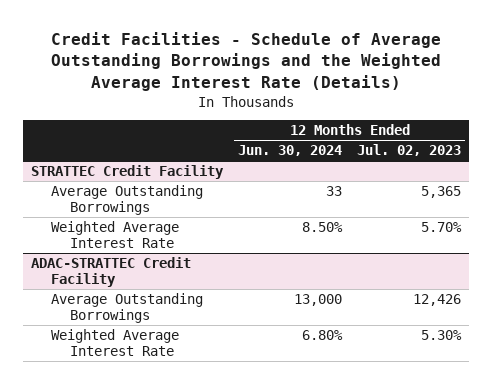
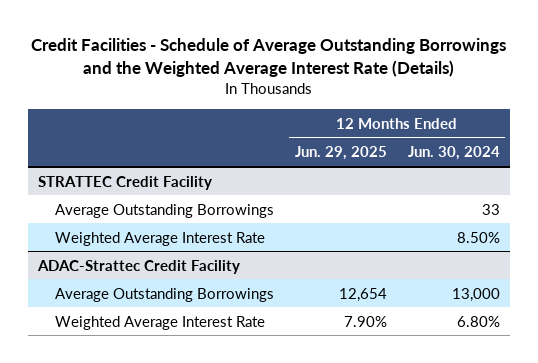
[357,144,462,157] Jul. 02, 2023 -> none
none -> [294,146,387,161] Jun. 29, 2025
[31,256,192,287] ADAC-STRATTEC Credit Facility -> [37,259,241,274] ADAC-Strattec Credit Facility

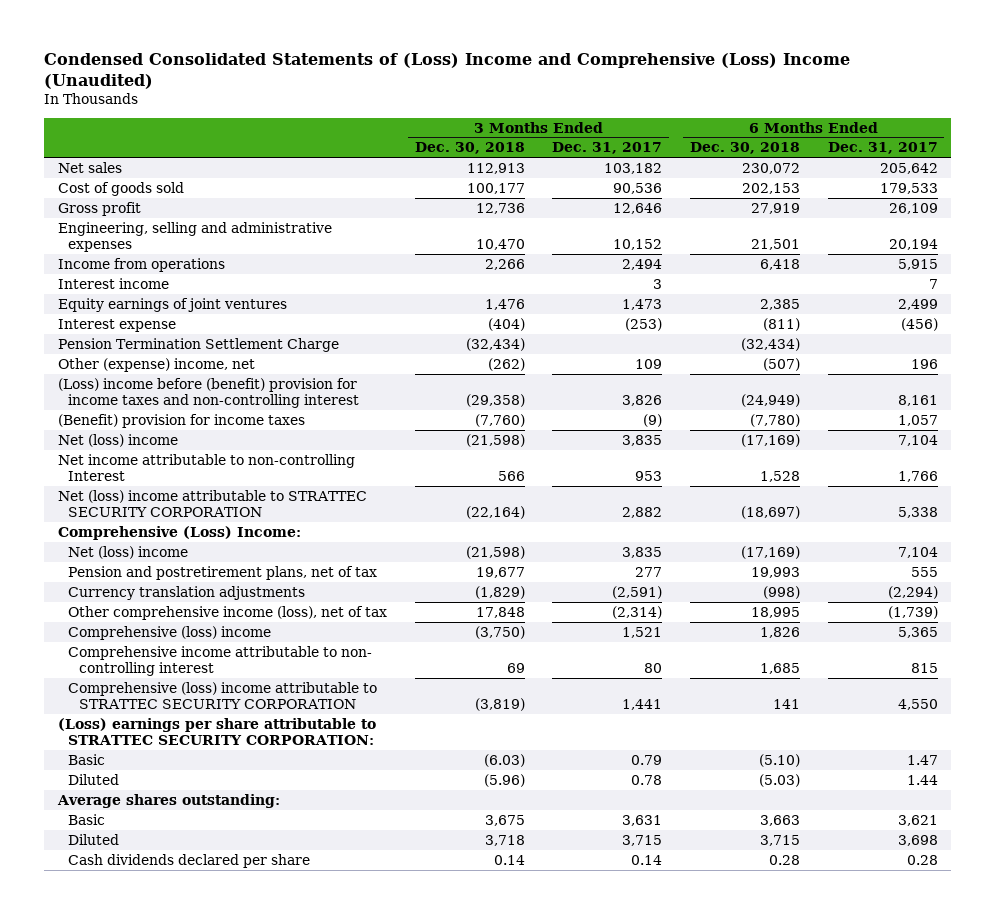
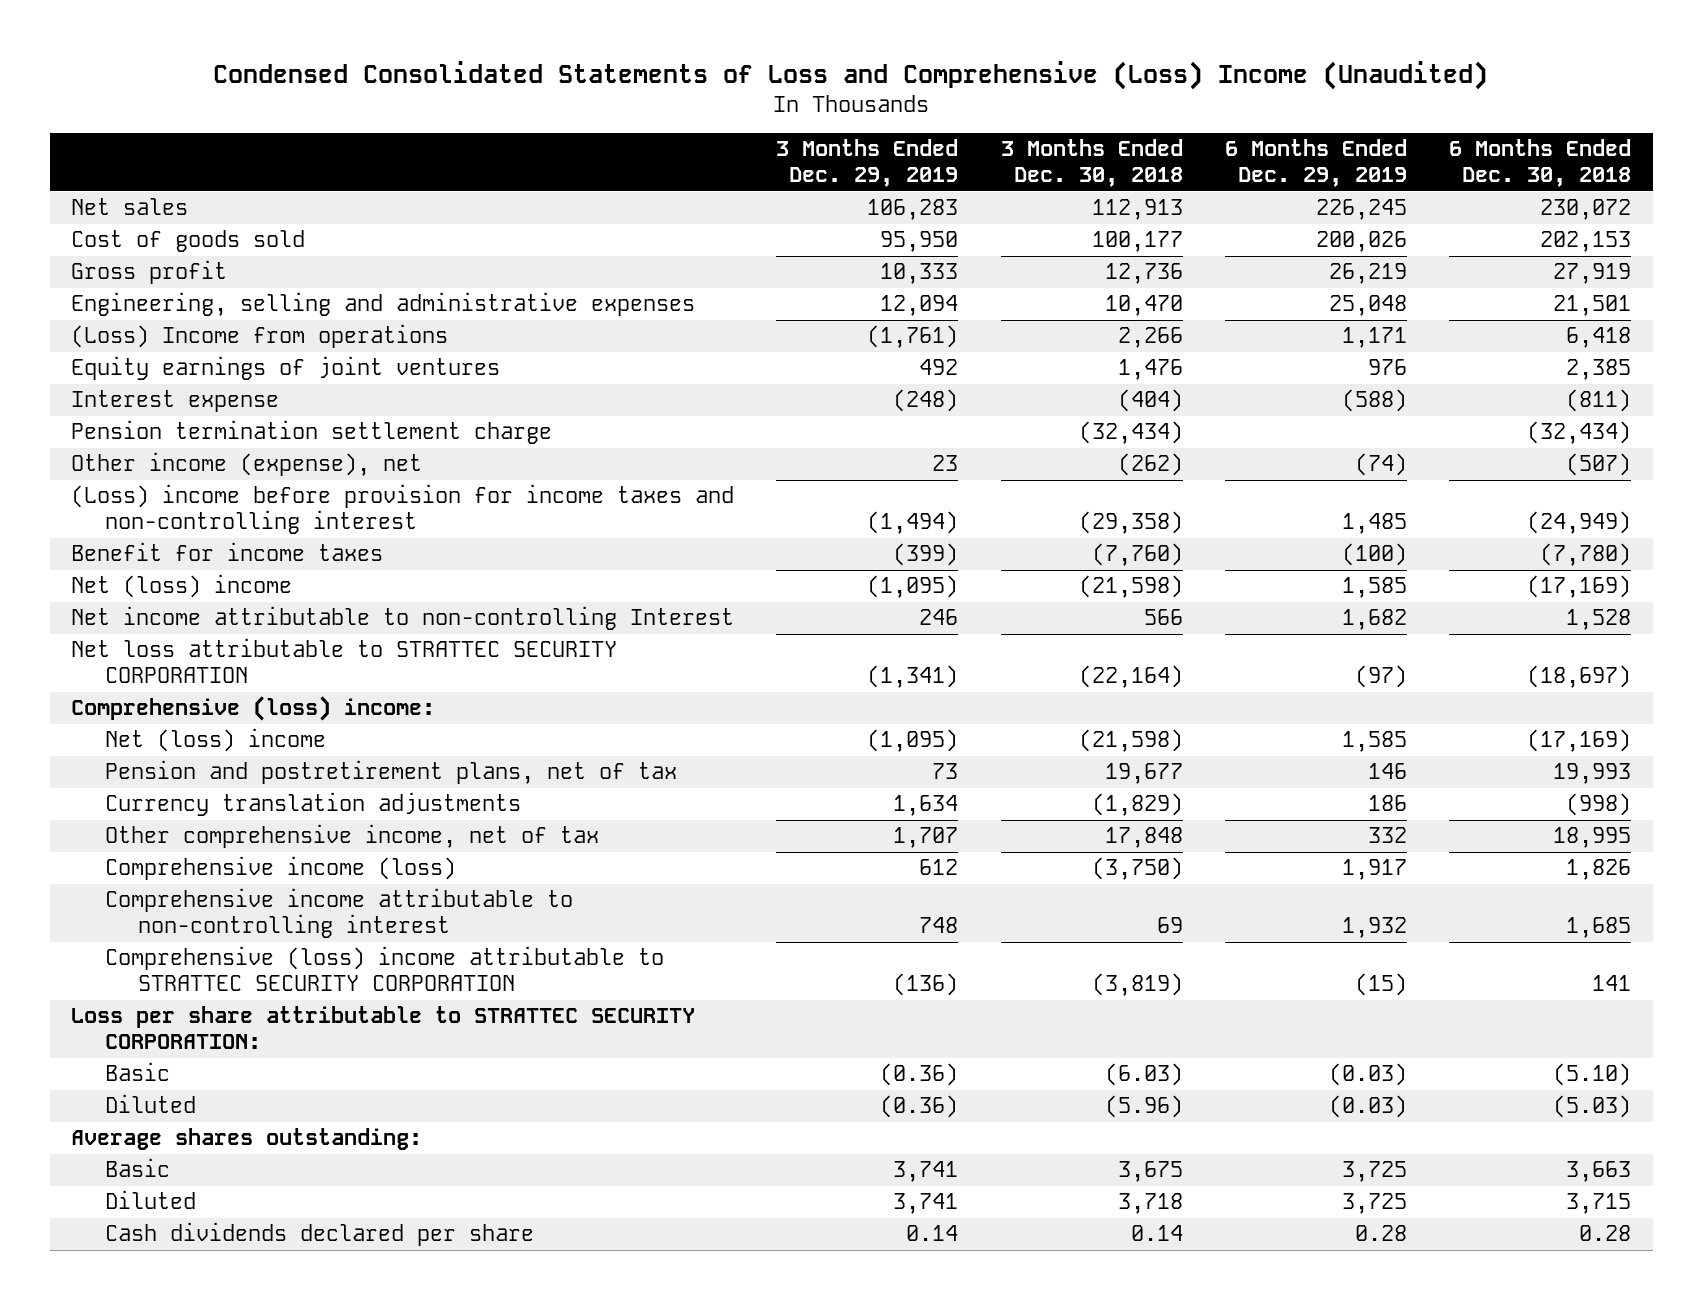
[44,53,851,90] Condensed Consolidated Statements of (Loss) Income and Comprehensive (Loss) Income (Unaudited) -> [213,60,1489,90] Condensed Consolidated Statements of Loss and Comprehensive (Loss) Income (Unaudited)
[552,142,663,155] Dec. 31, 2017 -> none
[827,142,938,155] Dec. 31, 2017 -> none
none -> [776,139,959,188] 3 Months Ended Dec. 29, 2019
none -> [1225,139,1408,188] 6 Months Ended Dec. 29, 2019
[57,277,169,289] Interest income -> none
[57,257,225,272] Income from operations -> [70,324,448,349] (Loss) Income from operations
[57,337,339,352] Pension Termination Settlement Charge -> [70,420,552,445] Pension termination settlement charge
[57,357,255,372] Other (expense) income, net -> [70,452,422,477] Other income (expense), net
[57,377,360,409] (Loss) income before (benefit) provision for income taxes and non-controlling interest -> [70,484,734,535] (Loss) income before provision for income taxes and non-controlling interest
[57,413,305,428] (Benefit) provision for income taxes -> [70,542,383,562] Benefit for income taxes
[57,489,367,518] Net (loss) income attributable to STRATTEC SECURITY CORPORATION -> [70,638,617,684] Net loss attributable to STRATTEC SECURITY CORPORATION
[57,525,301,540] Comprehensive (Loss) Income: -> [70,696,435,722] Comprehensive (loss) income:
[68,605,388,620] Other comprehensive income (loss), net of tax -> [104,824,599,849] Other comprehensive income, net of tax
[68,625,272,640] Comprehensive (loss) income -> [104,856,456,881] Comprehensive income (loss)
[68,645,373,677] Comprehensive income attributable to non- controlling interest -> [104,888,573,939] Comprehensive income attributable to non-controlling interest
[57,717,376,746] (Loss) earnings per share attributable to STRATTEC SECURITY CORPORATION: -> [70,1006,695,1050] Loss per share attributable to STRATTEC SECURITY CORPORATION:

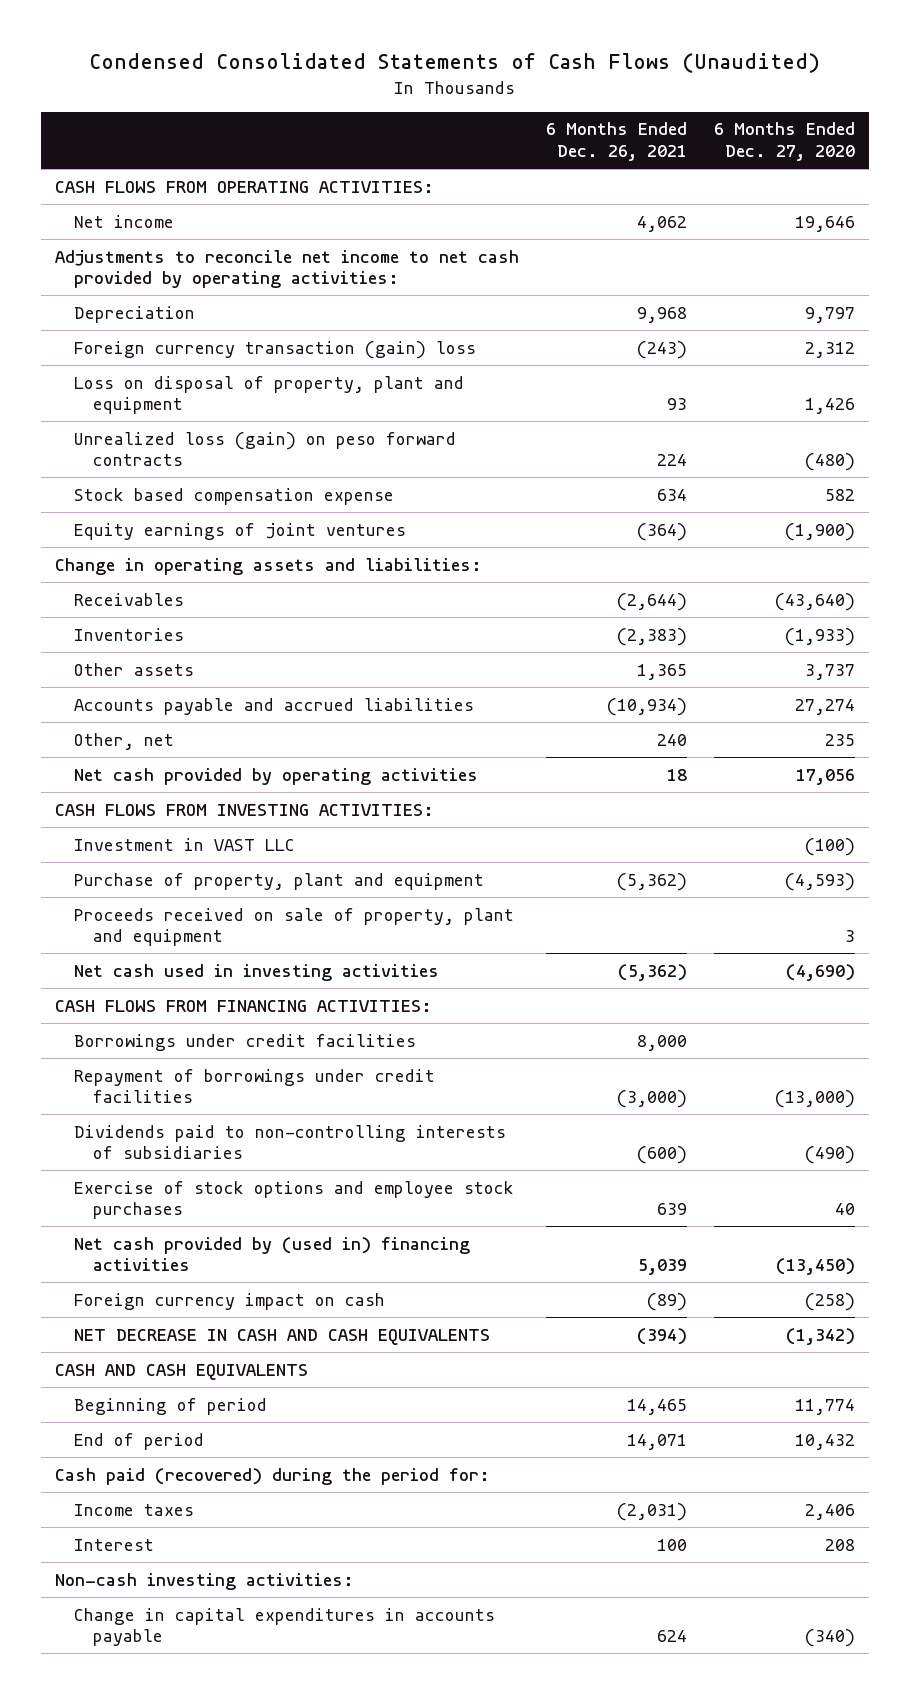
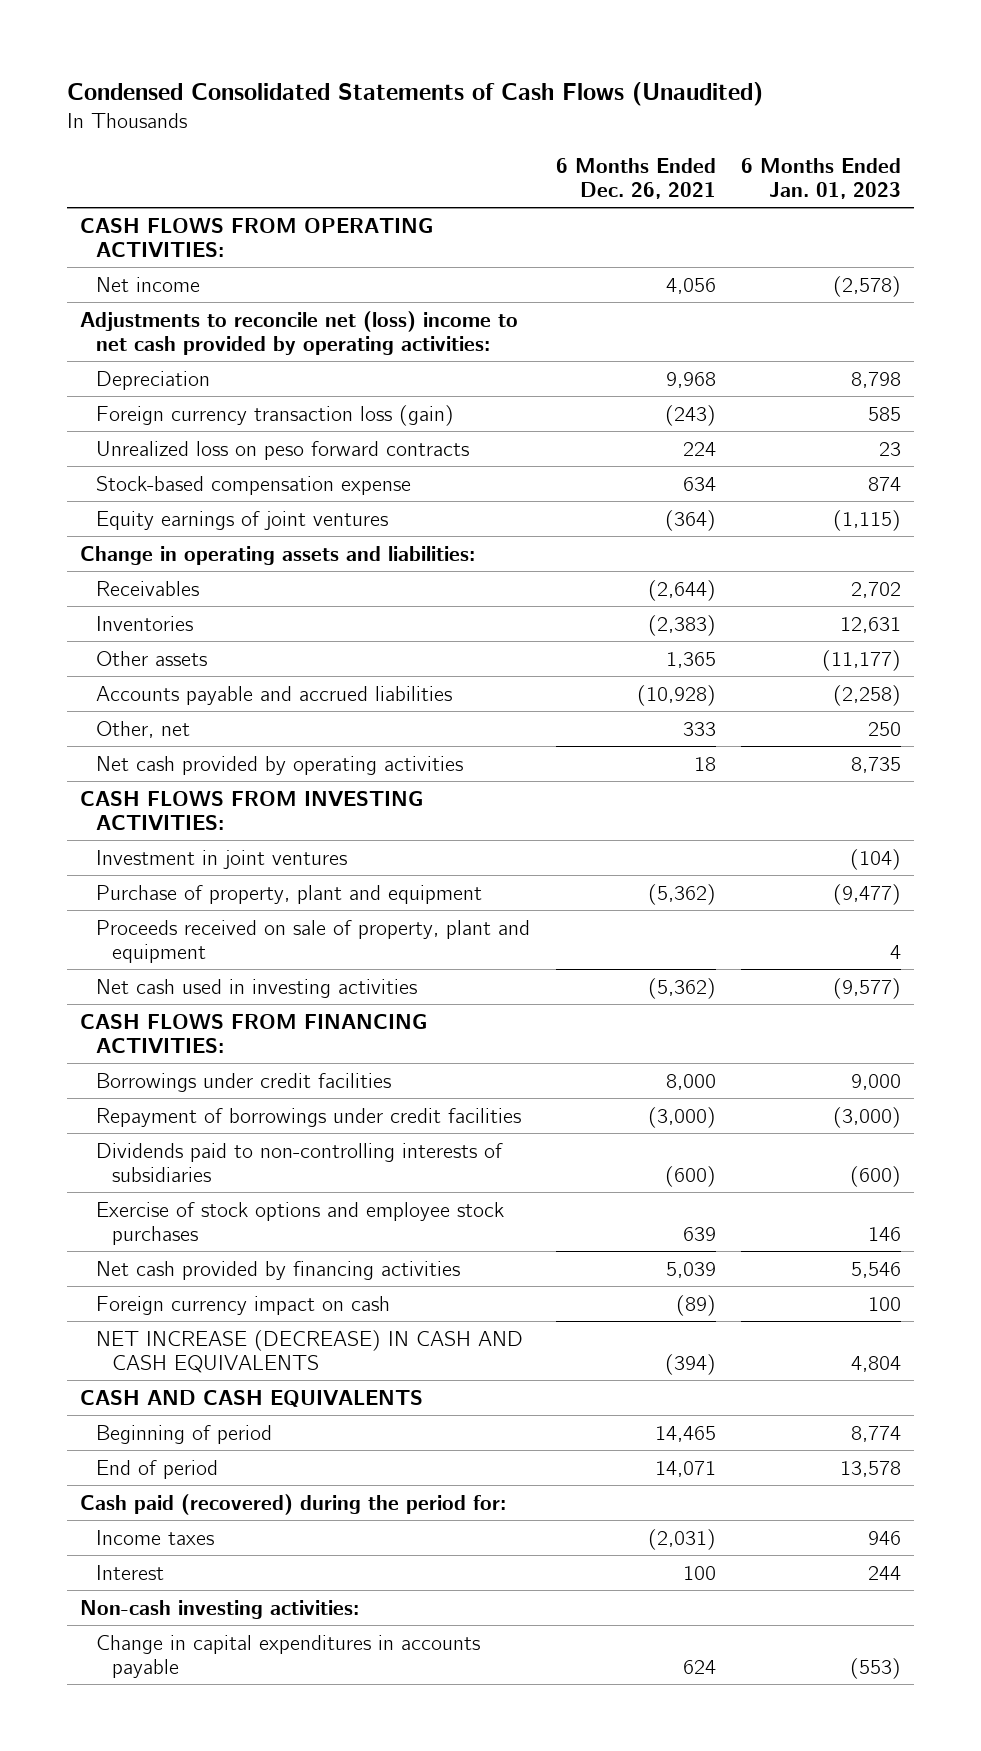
[714,122,856,162] 6 Months Ended Dec. 27, 2020 -> none
none -> [740,158,901,199] 6 Months Ended Jan. 01, 2023
[636,215,687,232] 4,062 -> [665,277,716,294] 4,056
[54,249,519,289] Adjustments to reconcile net income to net cash provided by operating activities: -> [80,310,519,355] Adjustments to reconcile net (loss) income to net cash provided by operating activities:
[73,375,464,415] Loss on disposal of property, plant and equipment -> none
[73,340,476,359] Foreign currency transaction (gain) loss -> [96,404,455,426] Foreign currency transaction loss (gain)
[73,431,456,467] Unrealized loss (gain) on peso forward contracts -> [96,440,470,460] Unrealized loss on peso forward contracts
[73,487,394,505] Stock based compensation expense -> [96,475,412,495] Stock-based compensation expense
[606,697,687,716] (10,934) -> [636,684,716,706] (10,928)
[656,733,687,746] 240 -> [682,721,716,736] 333
[73,837,295,851] Investment in VAST LLC -> [96,849,348,869] Investment in joint ventures
[73,1236,470,1272] Net cash provided by (used in) financing activities -> [96,1260,461,1280] Net cash provided by financing activities
[73,1328,490,1345] NET DECREASE IN CASH AND CASH EQUIVALENTS -> [96,1329,524,1373] NET INCREASE (DECREASE) IN CASH AND CASH EQUIVALENTS

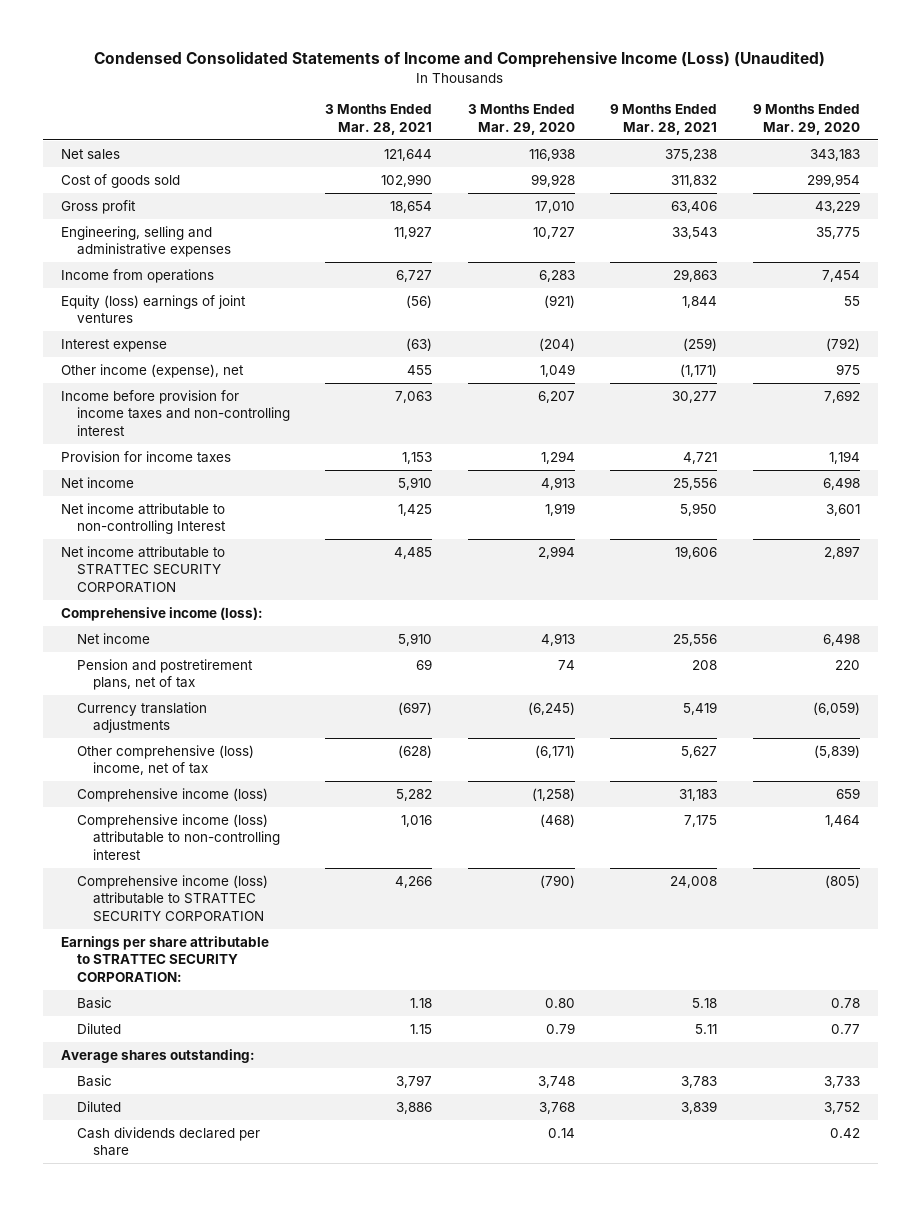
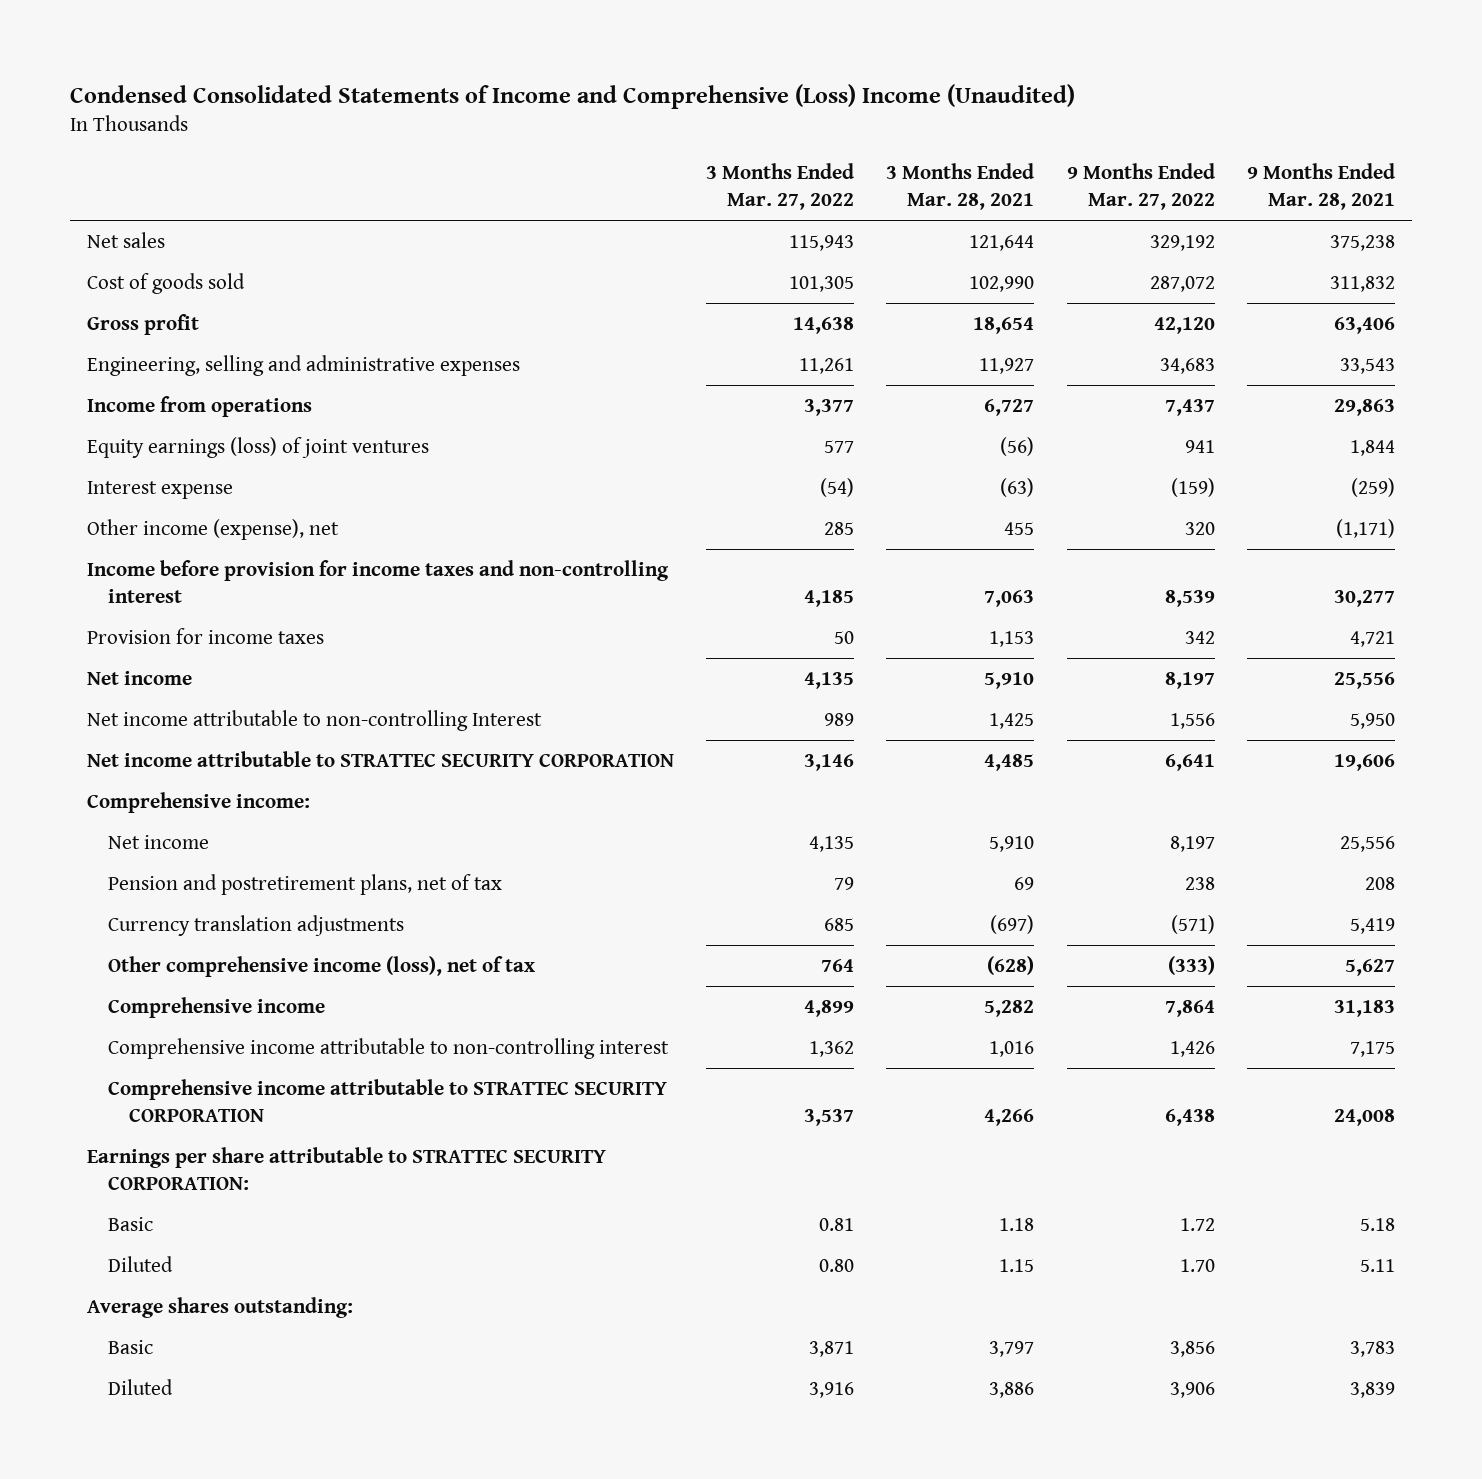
[94,51,826,69] Condensed Consolidated Statements of Income and Comprehensive Income (Loss) (Unaudited) -> [70,83,1076,109] Condensed Consolidated Statements of Income and Comprehensive (Loss) Income (Unaudited)
[467,104,575,135] 3 Months Ended Mar. 29, 2020 -> none
[752,104,860,135] 9 Months Ended Mar. 29, 2020 -> none
none -> [706,162,855,210] 3 Months Ended Mar. 27, 2022
none -> [1066,162,1215,210] 9 Months Ended Mar. 27, 2022
[60,294,246,324] Equity (loss) earnings of joint ventures -> [86,437,429,459] Equity earnings (loss) of joint ventures
[60,606,263,621] Comprehensive income (loss): -> [86,792,310,814] Comprehensive income:
[77,744,255,776] Other comprehensive (loss) income, net of tax -> [107,956,535,978] Other comprehensive income (loss), net of tax
[77,787,269,802] Comprehensive income (loss) -> [107,997,325,1019] Comprehensive income
[77,813,281,861] Comprehensive income (loss) attributable to non-controlling interest -> [107,1038,669,1060] Comprehensive income attributable to non-controlling interest
[77,874,269,923] Comprehensive income (loss) attributable to STRATTEC SECURITY CORPORATION -> [107,1079,667,1123] Comprehensive income attributable to STRATTEC SECURITY CORPORATION
[77,1126,261,1157] Cash dividends declared per share -> none

